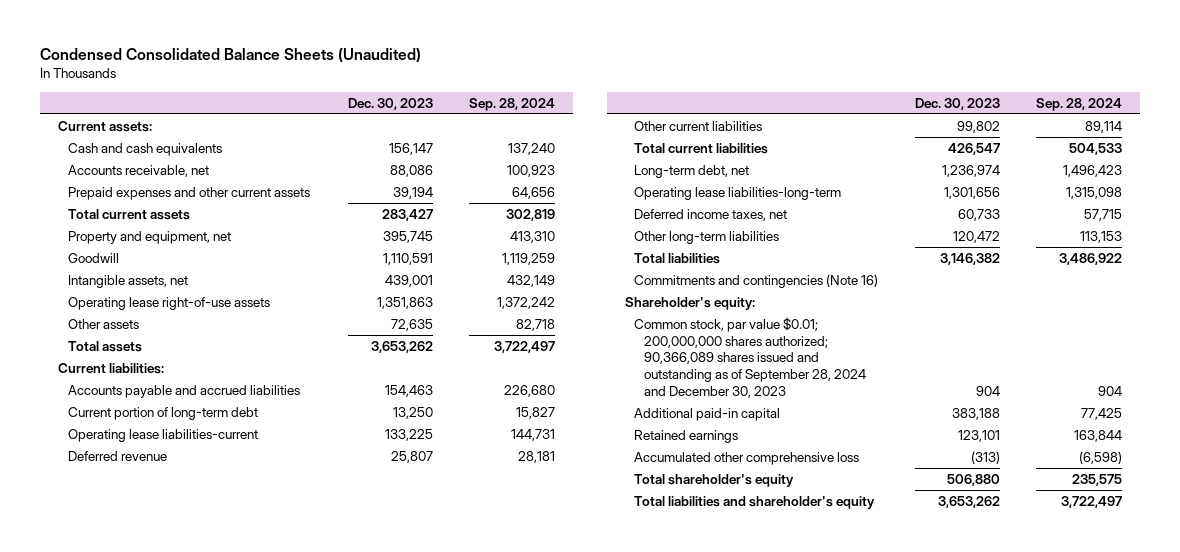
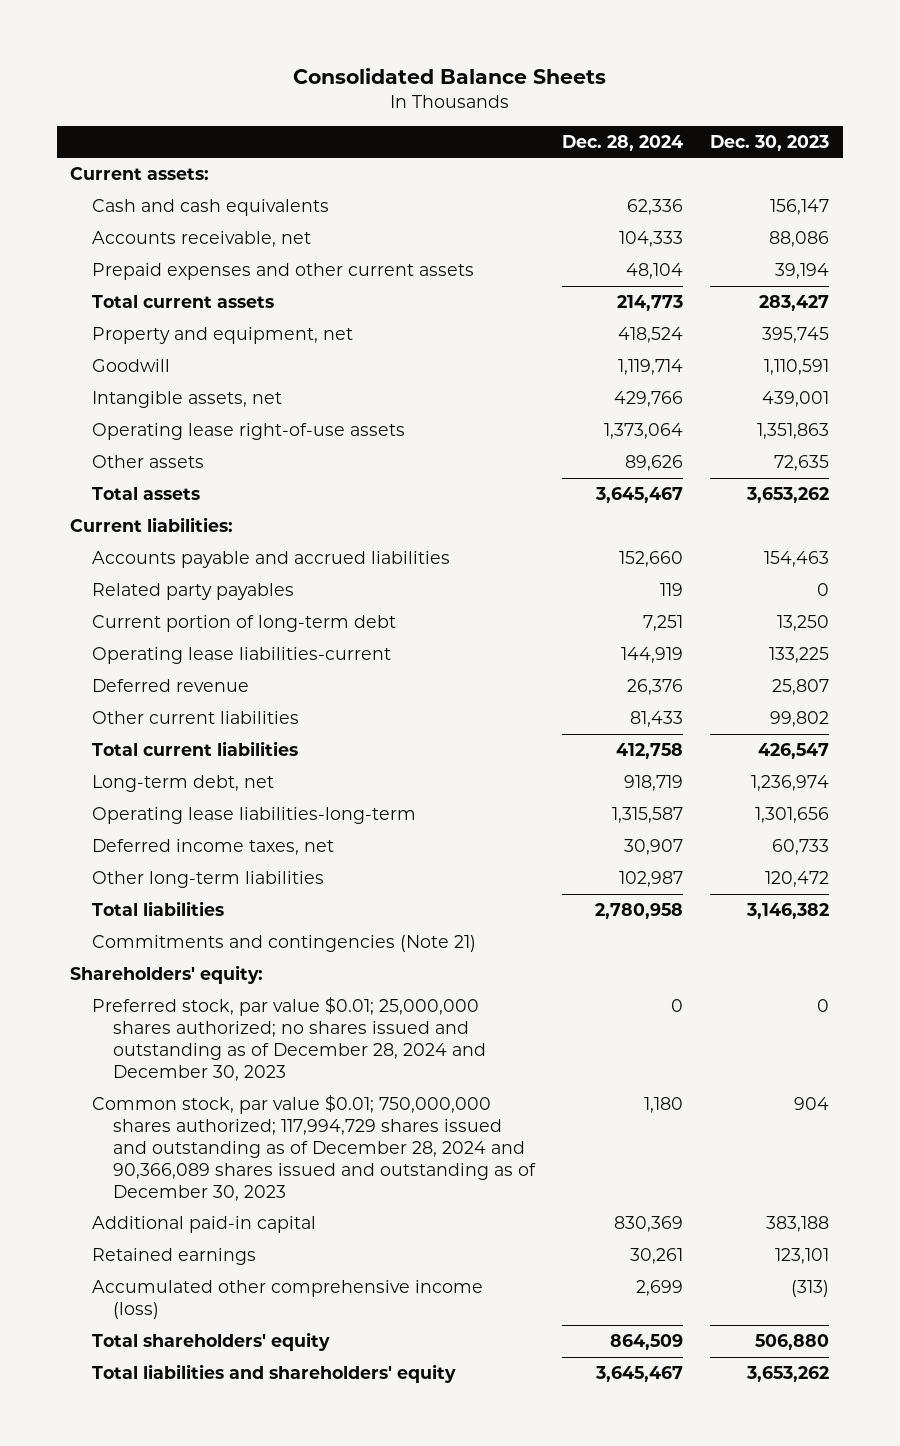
[39,48,421,64] Condensed Consolidated Balance Sheets (Unaudited) -> [292,68,606,85] Consolidated Balance Sheets
[468,97,555,111] Sep. 28, 2024 -> none
none -> [562,134,684,151] Dec. 28, 2024
none -> [91,582,294,600] Related party payables
[634,273,879,288] Commitments and contingencies (Note 16) -> [91,934,476,952] Commitments and contingencies (Note 21)
[624,296,755,310] Shareholder's equity: -> [70,964,264,984] Shareholders' equity:
none -> [91,996,487,1081] Preferred stock, par value $0.01; 25,000,000 shares authorized; no shares issued and outstanding as of December 28, 2024 and December 30, 2023
[634,316,867,399] Common stock, par value $0.01; 200,000,000 shares authorized; 90,366,089 shares issued and outstanding as of September 28, 2024 and December 30, 2023 -> [91,1094,537,1201] Common stock, par value $0.01; 750,000,000 shares authorized; 117,994,729 shares issued and outstanding as of December 28, 2024 and 90,366,089 shares issued and outstanding as of December 30, 2023
[634,451,860,465] Accumulated other comprehensive loss -> [91,1279,483,1319] Accumulated other comprehensive income (loss)
[634,473,795,487] Total shareholder's equity -> [91,1331,330,1351] Total shareholders' equity
[634,495,876,509] Total liabilities and shareholder's equity -> [91,1363,456,1383] Total liabilities and shareholders' equity

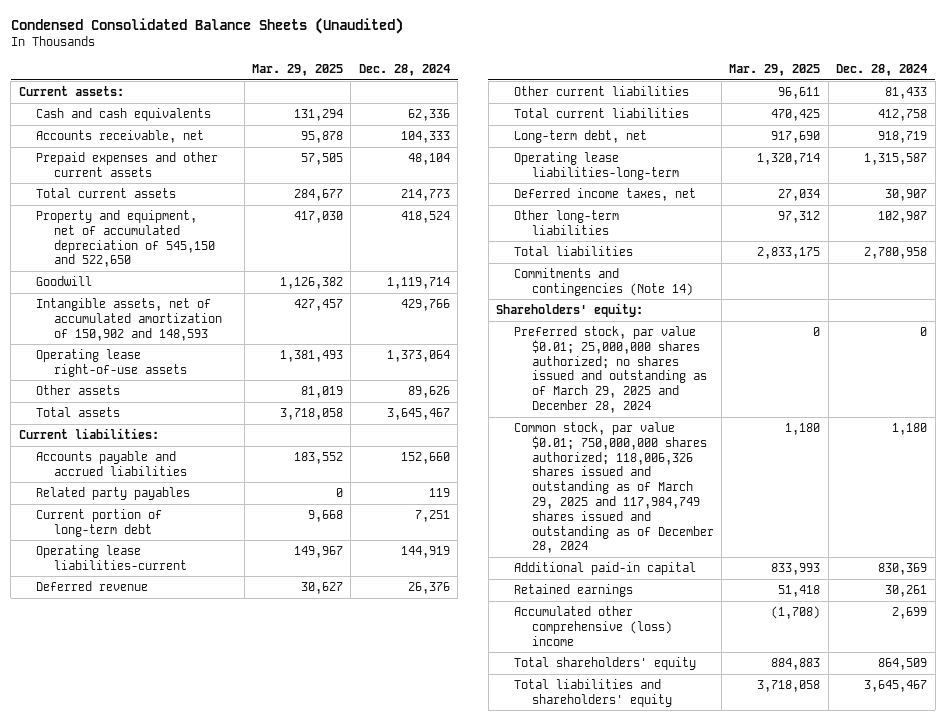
[292,68,606,85] Consolidated Balance Sheets -> [10,17,403,34] Condensed Consolidated Balance Sheets (Unaudited)
[710,134,830,151] Dec. 30, 2023 -> none
none -> [251,64,343,77] Mar. 29, 2025
[91,326,353,344] Property and equipment, net -> [36,210,216,268] Property and equipment, net of accumulated depreciation of 545,150 and 522,650
[91,390,282,408] Intangible assets, net -> [36,298,223,341] Intangible assets, net of accumulated amortization of 150,902 and 148,593
[91,934,476,952] Commitments and contingencies (Note 21) -> [513,268,693,296] Commitments and contingencies (Note 14)
[91,996,487,1081] Preferred stock, par value $0.01; 25,000,000 shares authorized; no shares issued and outstanding as of December 28, 2024 and December 30, 2023 -> [513,326,707,414] Preferred stock, par value $0.01; 25,000,000 shares authorized; no shares issued and outstanding as of March 29, 2025 and December 28, 2024
[91,1094,537,1201] Common stock, par value $0.01; 750,000,000 shares authorized; 117,994,729 shares issued and outstanding as of December 28, 2024 and 90,366,089 shares issued and outstanding as of December 30, 2023 -> [513,422,714,554] Common stock, par value $0.01; 750,000,000 shares authorized; 118,006,326 shares issued and outstanding as of March 29, 2025 and 117,984,749 shares issued and outstanding as of December 28, 2024
[91,1279,483,1319] Accumulated other comprehensive income (loss) -> [513,606,672,646] Accumulated other comprehensive (loss) income

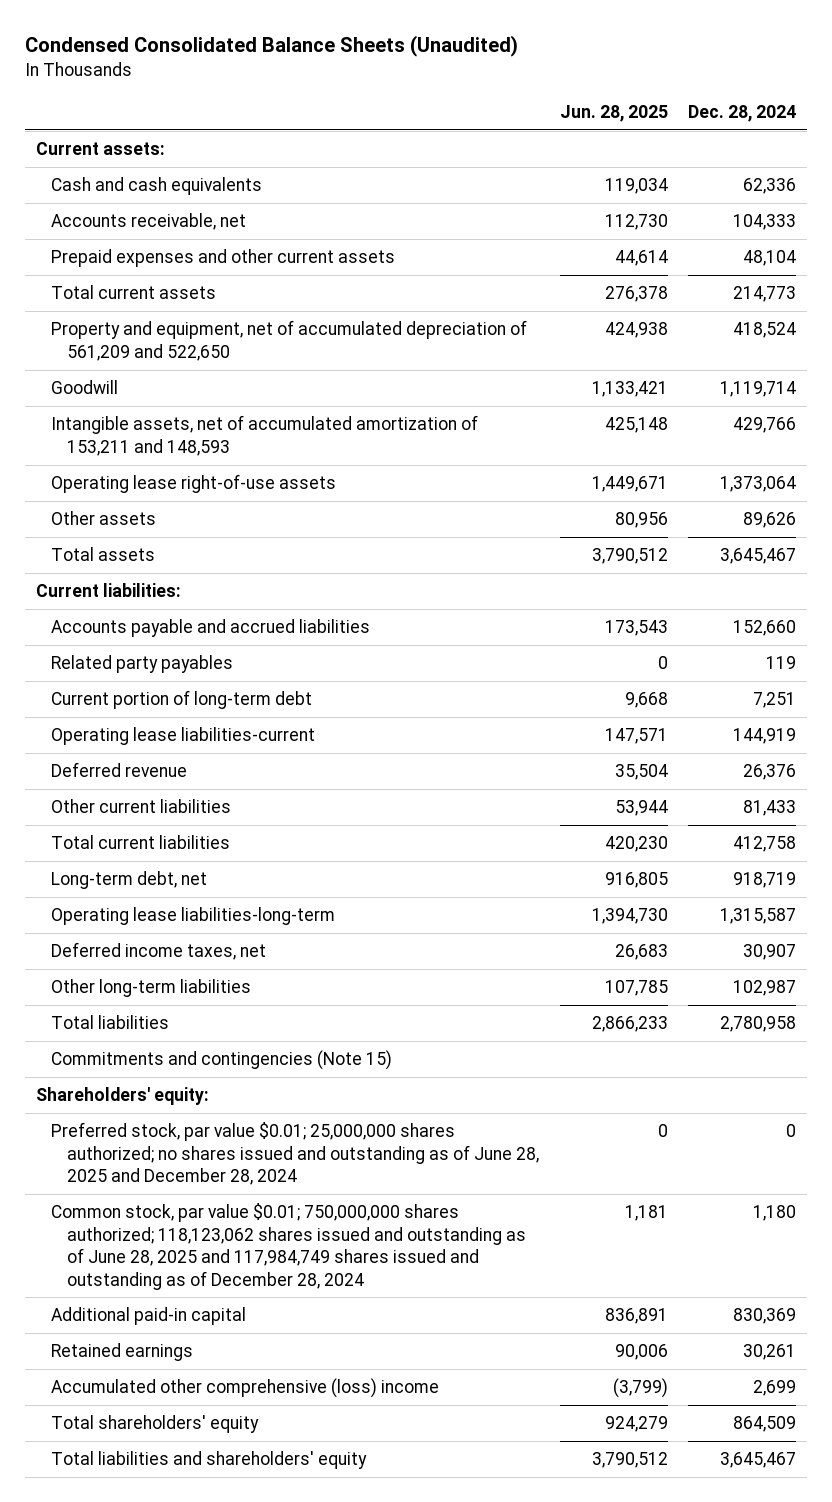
[251,64,343,77] Mar. 29, 2025 -> none
none -> [559,104,668,122] Jun. 28, 2025
[36,210,216,268] Property and equipment, net of accumulated depreciation of 545,150 and 522,650 -> [51,320,528,361] Property and equipment, net of accumulated depreciation of 561,209 and 522,650
[36,298,223,341] Intangible assets, net of accumulated amortization of 150,902 and 148,593 -> [51,415,479,456] Intangible assets, net of accumulated amortization of 153,211 and 148,593
[513,268,693,296] Commitments and contingencies (Note 14) -> [51,1050,393,1071] Commitments and contingencies (Note 15)
[513,326,707,414] Preferred stock, par value $0.01; 25,000,000 shares authorized; no shares issued and outstanding as of March 29, 2025 and December 28, 2024 -> [51,1122,539,1186] Preferred stock, par value $0.01; 25,000,000 shares authorized; no shares issued and outstanding as of June 28, 2025 and December 28, 2024
[513,422,714,554] Common stock, par value $0.01; 750,000,000 shares authorized; 118,006,326 shares issued and outstanding as of March 29, 2025 and 117,984,749 shares issued and outstanding as of December 28, 2024 -> [51,1203,526,1290] Common stock, par value $0.01; 750,000,000 shares authorized; 118,123,062 shares issued and outstanding as of June 28, 2025 and 117,984,749 shares issued and outstanding as of December 28, 2024

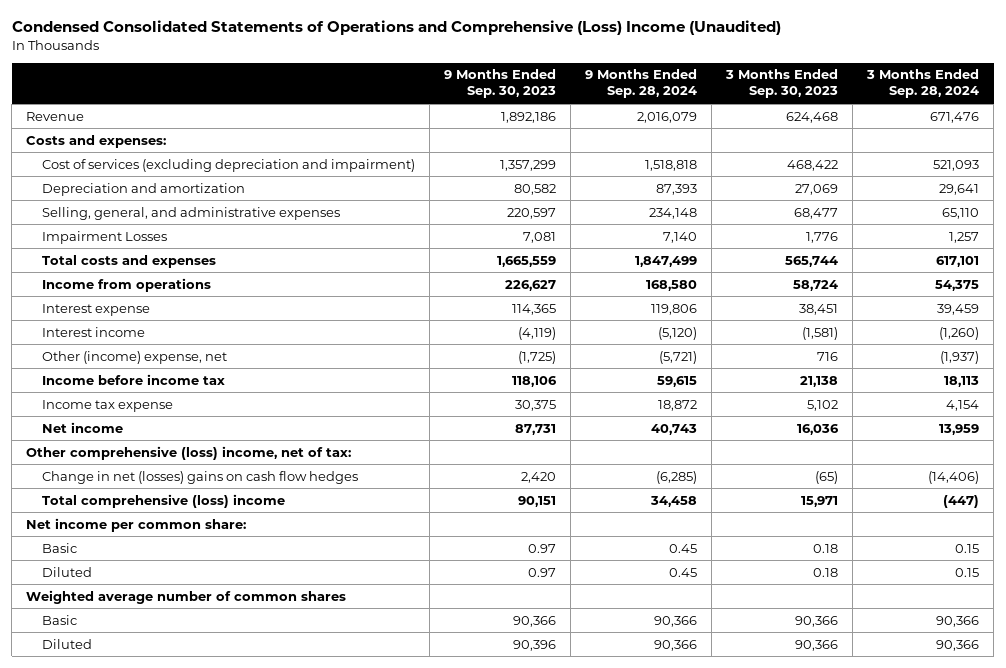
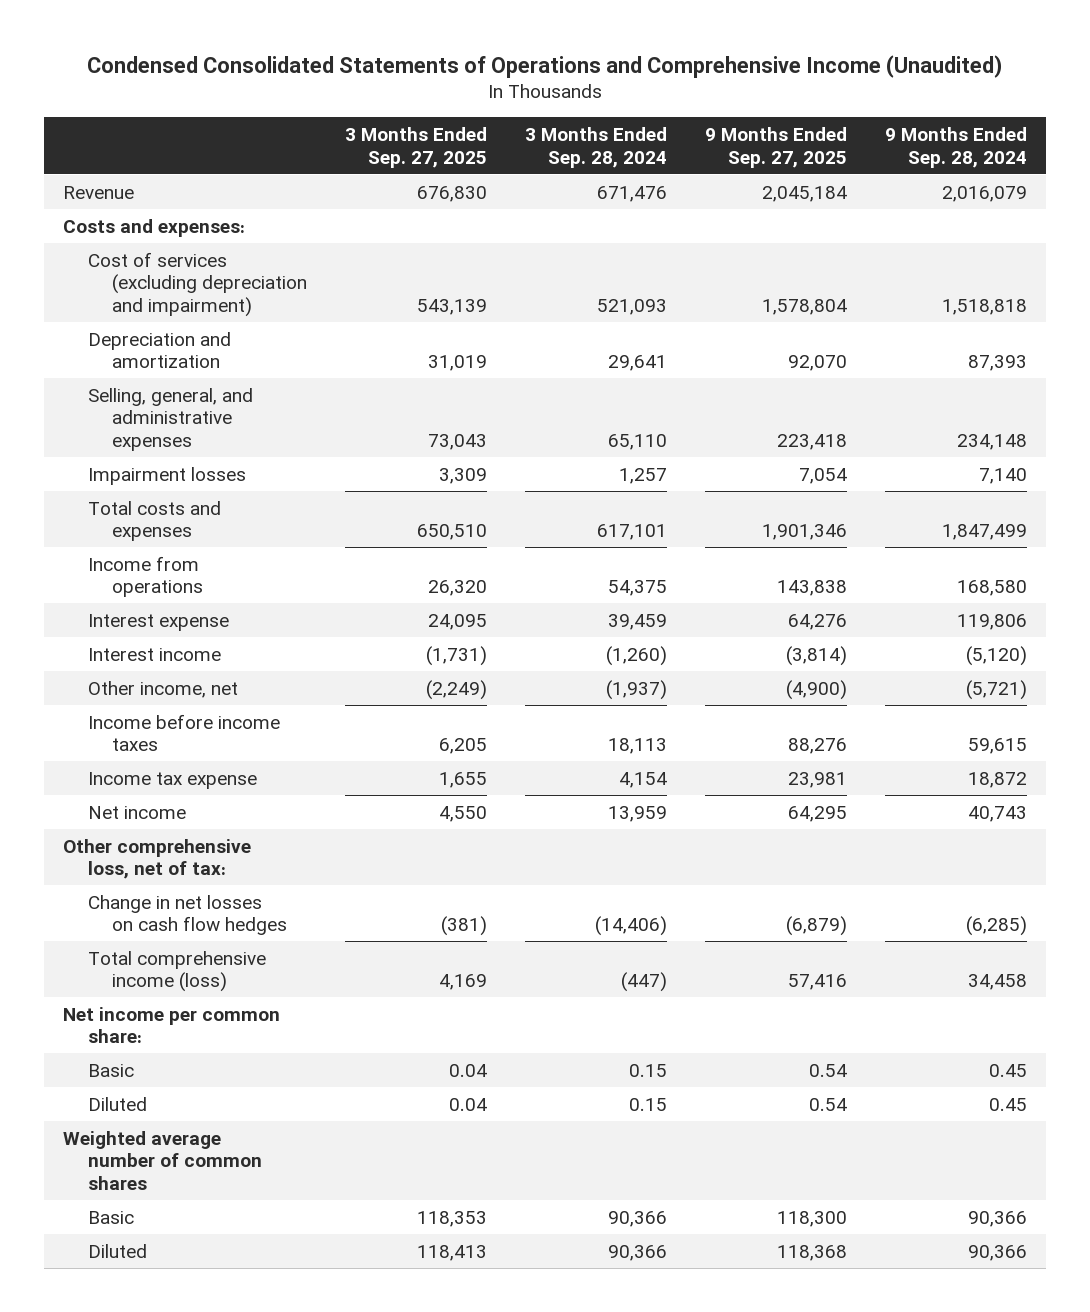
[11,20,781,36] Condensed Consolidated Statements of Operations and Comprehensive (Loss) Income (Unaudited) -> [86,55,1002,79] Condensed Consolidated Statements of Operations and Comprehensive Income (Unaudited)
[443,69,556,99] 9 Months Ended Sep. 30, 2023 -> none
[725,69,839,99] 3 Months Ended Sep. 30, 2023 -> none
none -> [345,126,488,168] 3 Months Ended Sep. 27, 2025
none -> [705,126,848,168] 9 Months Ended Sep. 27, 2025
[41,230,167,244] Impairment Losses -> [87,466,246,485] Impairment losses
[41,350,227,364] Other (income) expense, net -> [87,680,238,698] Other income, net
[41,373,225,385] Income before income tax -> [87,713,280,752] Income before income taxes
[26,445,352,460] Other comprehensive (loss) income, net of tax: -> [62,838,251,880] Other comprehensive loss, net of tax:
[41,470,358,484] Change in net (losses) gains on cash flow hedges -> [87,894,288,936] Change in net losses on cash flow hedges
[41,493,285,508] Total comprehensive (loss) income -> [87,950,266,993] Total comprehensive income (loss)

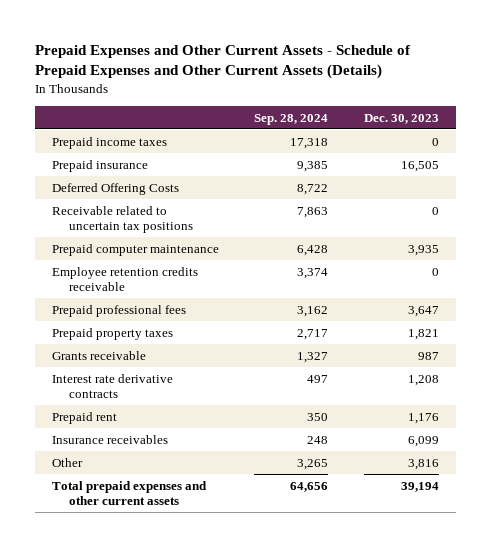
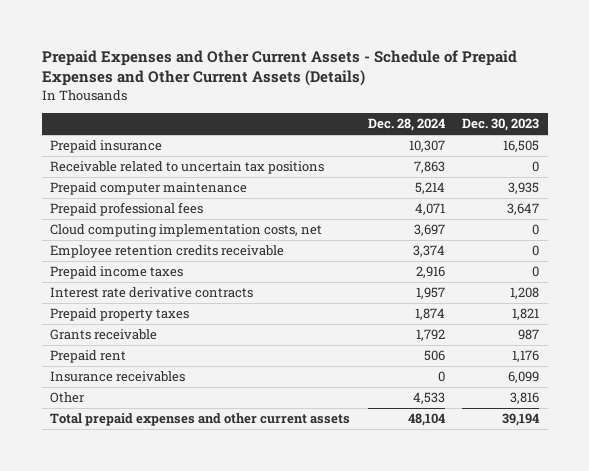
[254,113,329,125] Sep. 28, 2024 -> none
none -> [367,118,445,132] Dec. 28, 2024
[52,182,180,195] Deferred Offering Costs -> none
none -> [50,224,323,238] Cloud computing implementation costs, net
[52,266,199,291] Employee retention credits receivable -> [50,245,285,259] Employee retention credits receivable
[52,136,168,149] Prepaid income taxes -> [50,266,184,280] Prepaid income taxes
[52,373,174,398] Interest rate derivative contracts -> [50,287,254,299] Interest rate derivative contracts

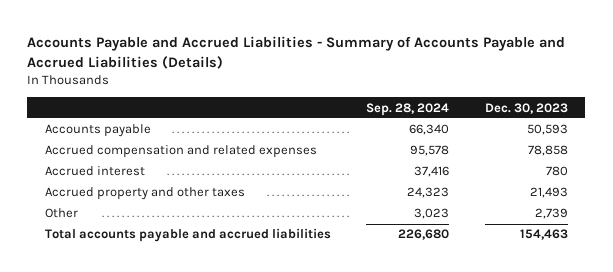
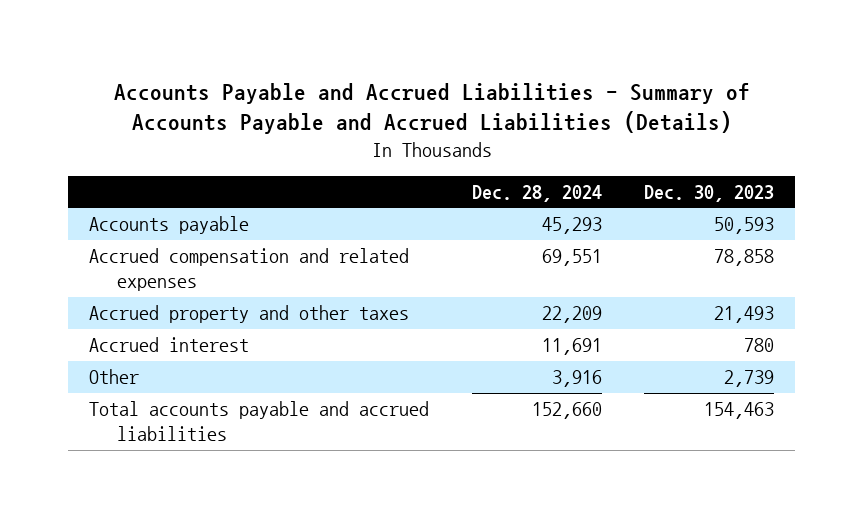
[366,102,450,116] Sep. 28, 2024 -> none
none -> [471,184,602,202] Dec. 28, 2024
[44,166,145,177] Accrued interest -> [89,337,250,353] Accrued interest

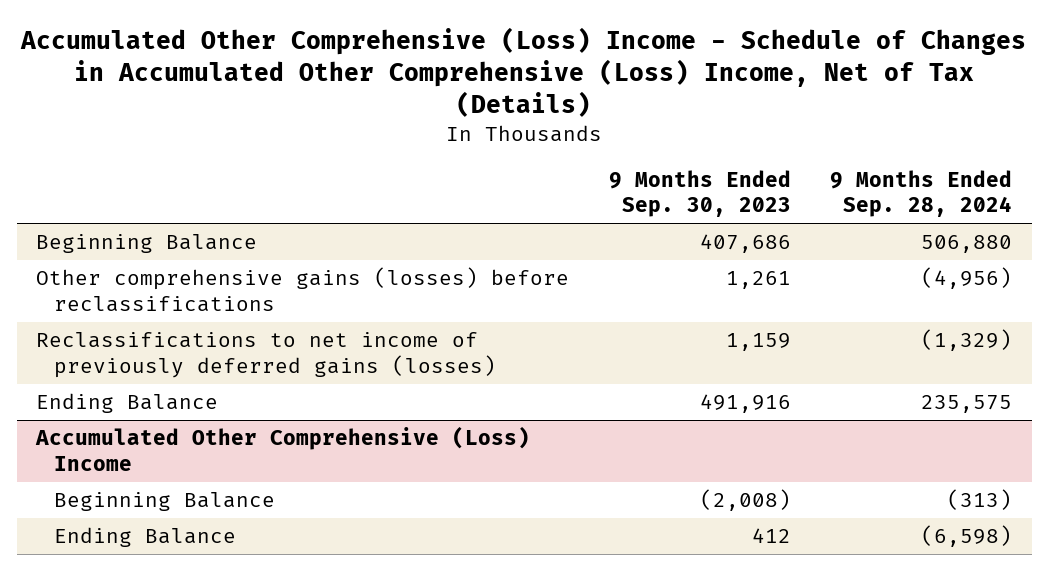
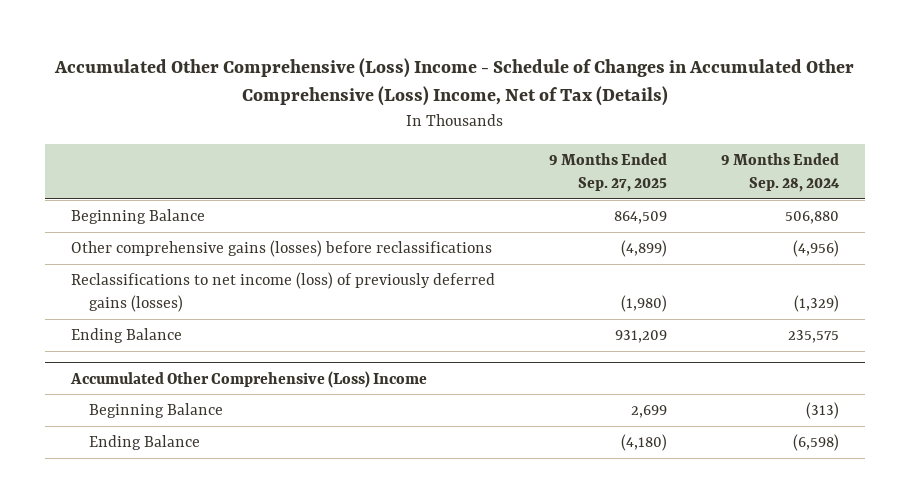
[608,169,791,218] 9 Months Ended Sep. 30, 2023 -> none
none -> [549,153,668,192] 9 Months Ended Sep. 27, 2025
[36,332,497,378] Reclassifications to net income of previously deferred gains (losses) -> [71,272,496,313] Reclassifications to net income (loss) of previously deferred gains (losses)

